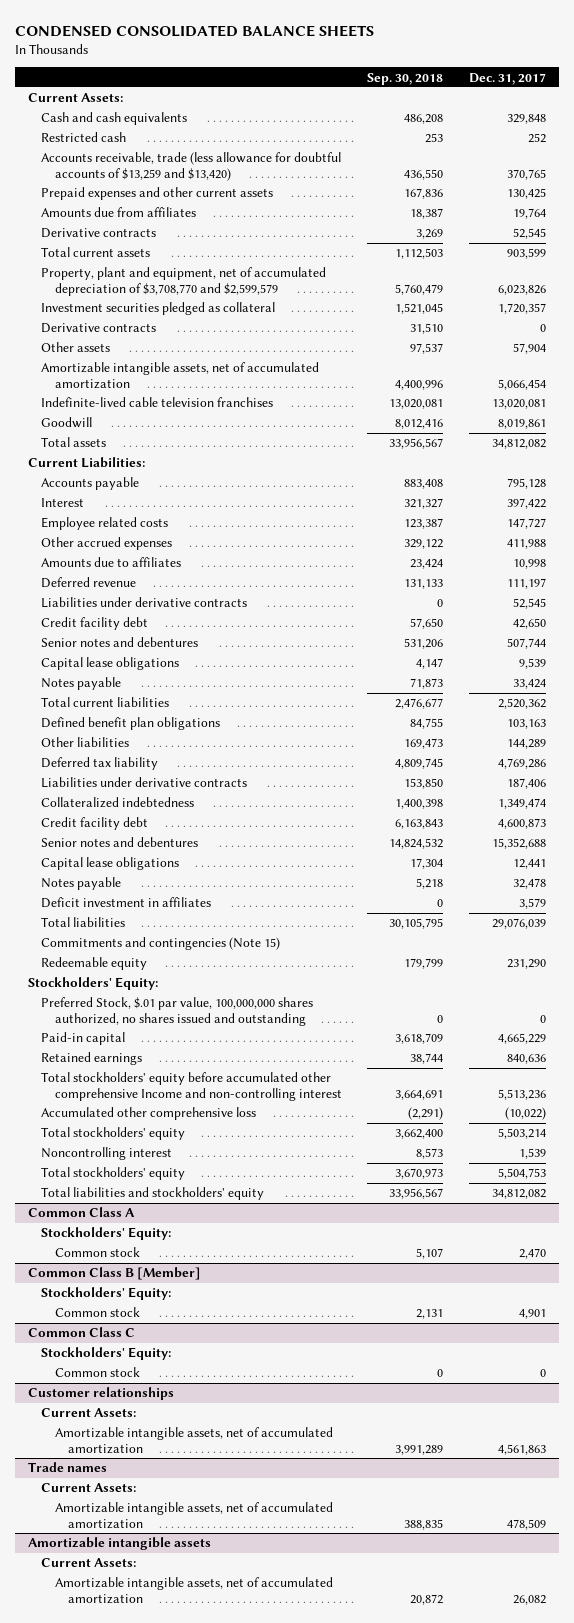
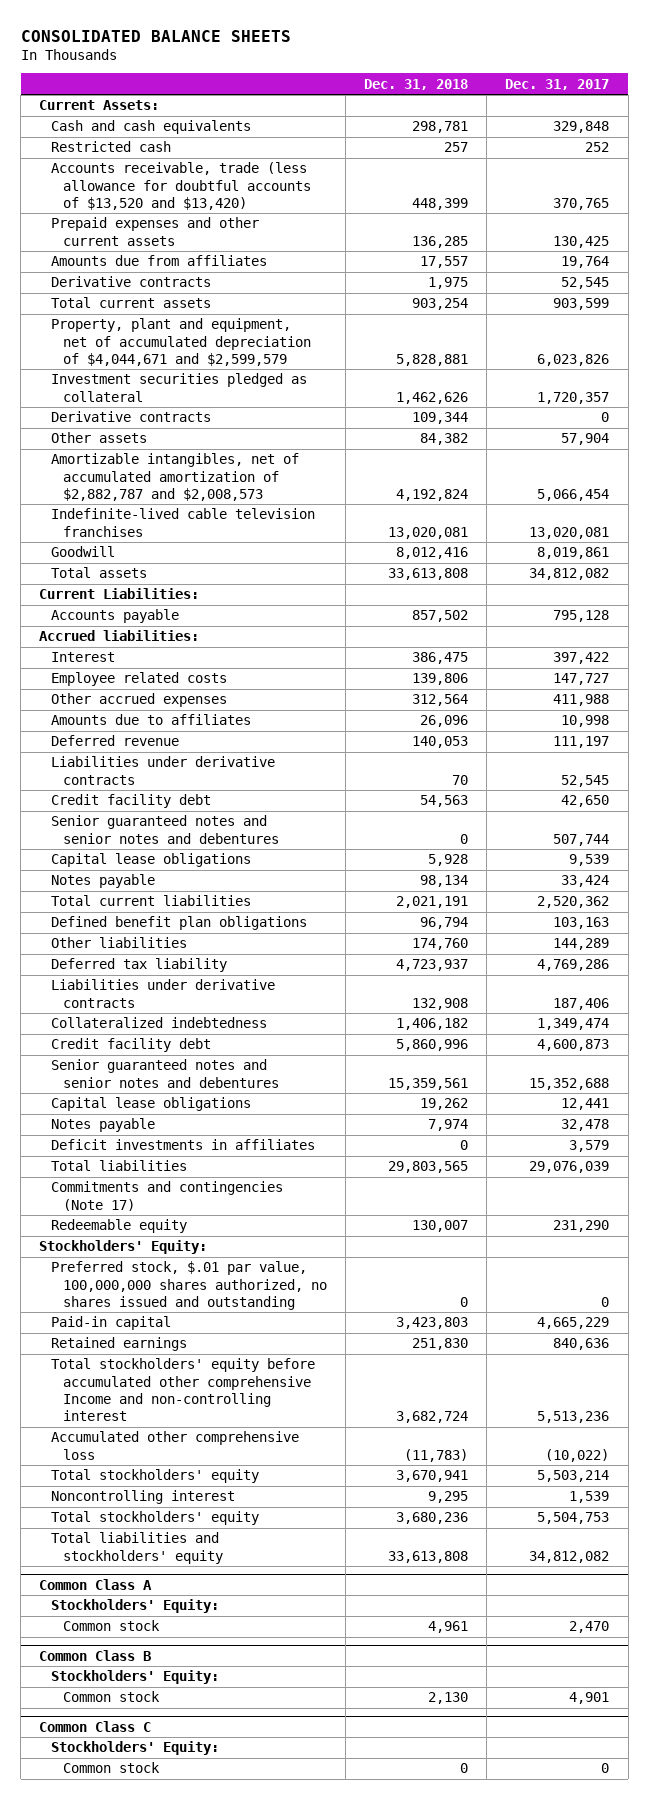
[15,24,375,37] CONDENSED CONSOLIDATED BALANCE SHEETS -> [20,29,291,42] CONSOLIDATED BALANCE SHEETS
[367,72,444,85] Sep. 30, 2018 -> none
none -> [364,78,469,90] Dec. 31, 2018
[41,152,342,181] Accounts receivable, trade (less allowance for doubtful accounts of $13,259 and $13,420) -> [51,162,311,210] Accounts receivable, trade (less allowance for doubtful accounts of $13,520 and $13,420)
[41,267,327,296] Property, plant and equipment, net of accumulated depreciation of $3,708,770 and $2,599,579 -> [51,318,311,366] Property, plant and equipment, net of accumulated depreciation of $4,044,671 and $2,599,579
[41,362,320,389] Amortizable intangible assets, net of accumulated amortization -> [51,453,300,501] Amortizable intangibles, net of accumulated amortization of $2,882,787 and $2,008,573
none -> [39,630,200,642] Accrued liabilities:
[41,637,199,648] Senior notes and debentures -> [51,815,279,844] Senior guaranteed notes and senior notes and debentures
[41,837,199,848] Senior notes and debentures -> [51,1059,279,1088] Senior guaranteed notes and senior notes and debentures
[41,897,212,909] Deficit investment in affiliates -> [51,1139,316,1151] Deficit investments in affiliates
[41,937,281,951] Commitments and contingencies (Note 15) -> [51,1181,284,1211] Commitments and contingencies (Note 17)
[41,997,314,1026] Preferred Stock, $.01 par value, 100,000,000 shares authorized, no shares issued and outstanding -> [51,1261,327,1310] Preferred stock, $.01 par value, 100,000,000 shares authorized, no shares issued and outstanding
[27,1267,201,1281] Common Class B [Member] -> [39,1649,152,1661] Common Class B
[27,1387,174,1401] Customer relationships -> none
[41,1408,137,1418] Current Assets: -> none
[54,1427,333,1454] Amortizable intangible assets, net of accumulated amortization -> none
[27,1462,107,1473] Trade names -> none
[41,1483,137,1493] Current Assets: -> none
[54,1502,333,1529] Amortizable intangible assets, net of accumulated amortization -> none
[27,1537,211,1551] Amortizable intangible assets -> none
[41,1558,137,1568] Current Assets: -> none
[54,1577,333,1604] Amortizable intangible assets, net of accumulated amortization -> none

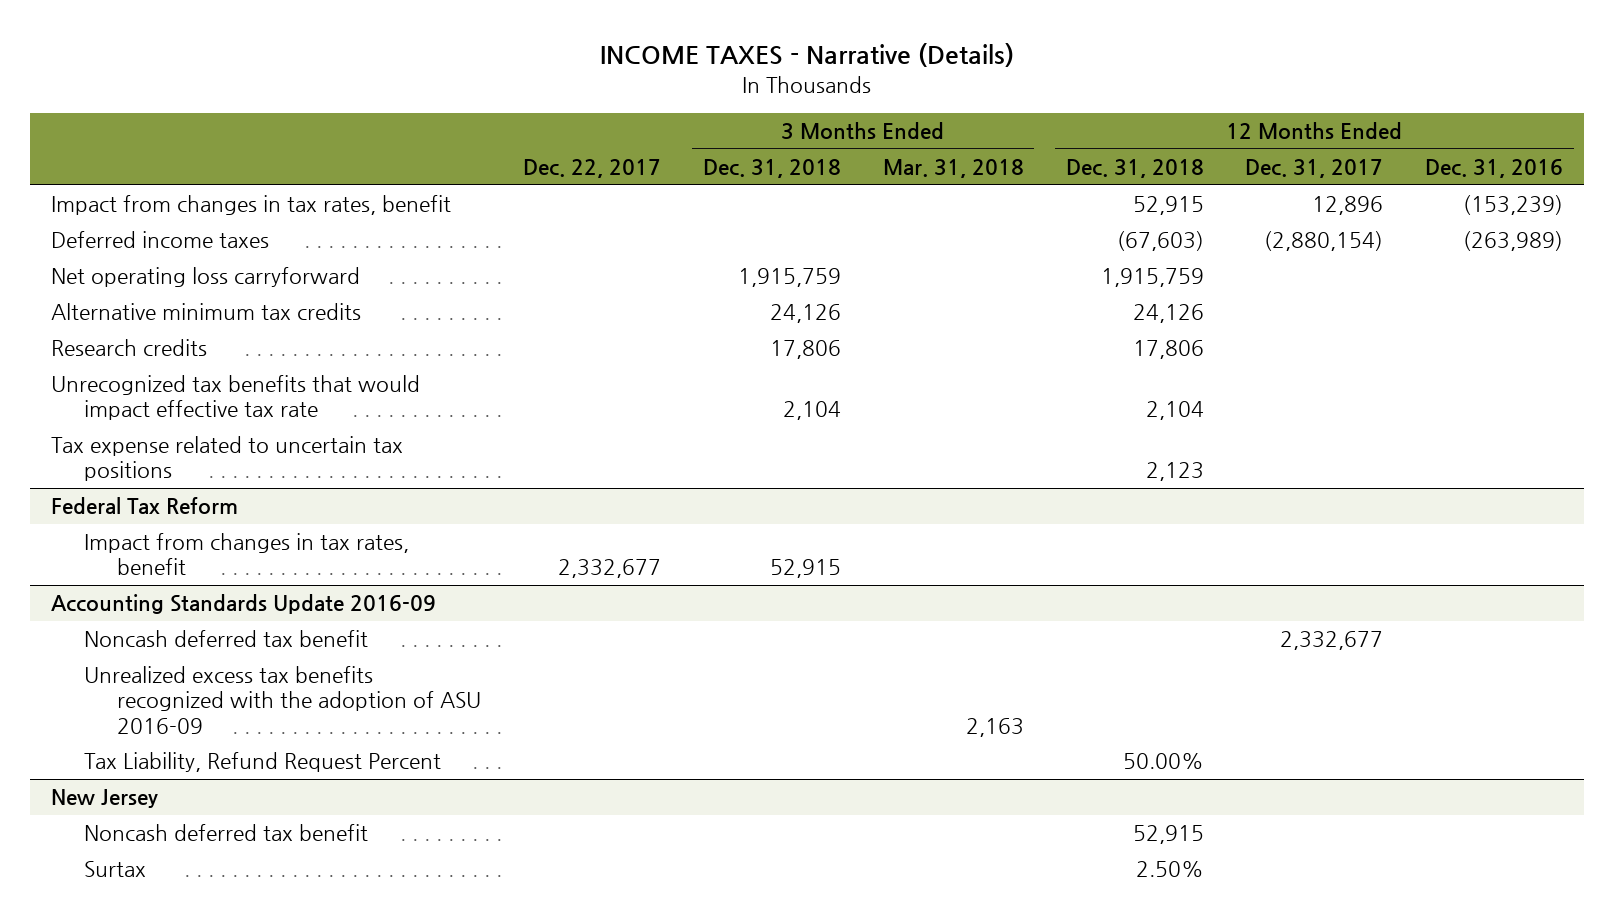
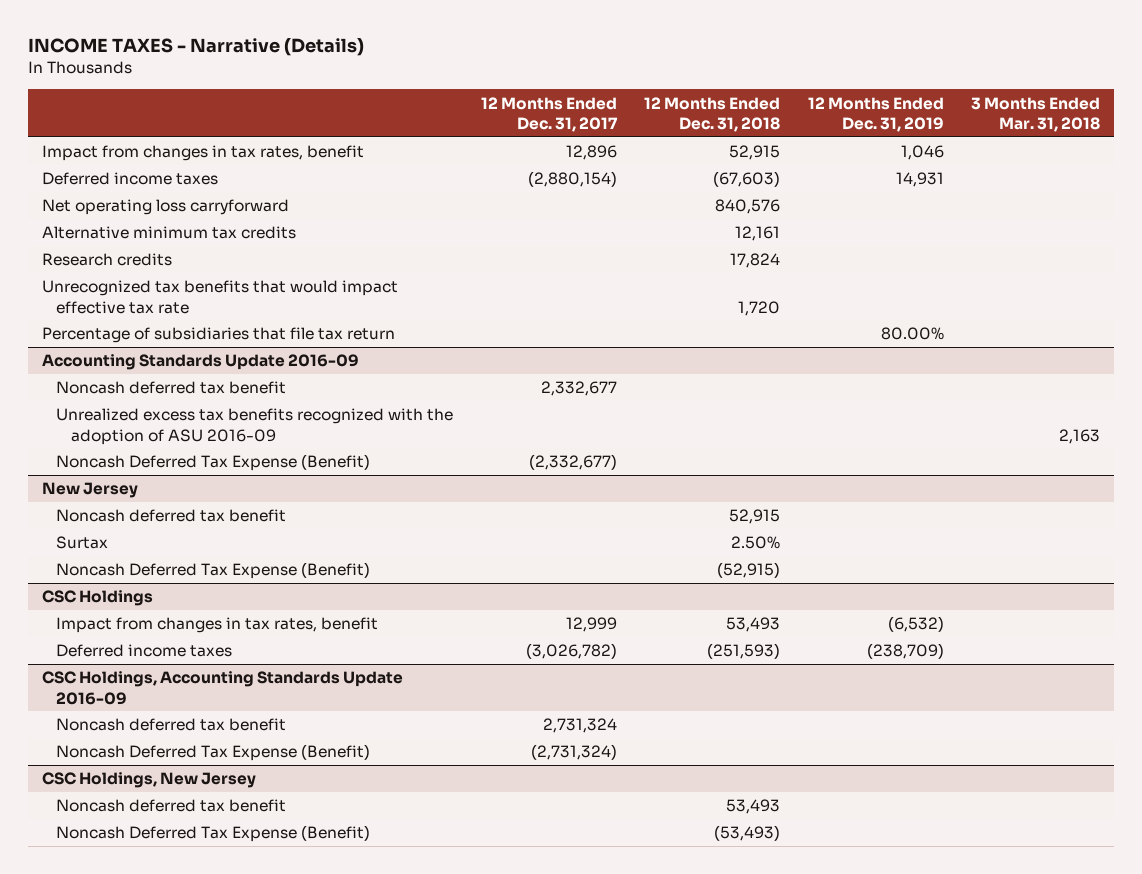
[523,159,662,179] Dec. 22, 2017 -> none
[702,159,841,179] Dec. 31, 2018 -> none
[1425,159,1564,179] Dec. 31, 2016 -> none
none -> [807,96,944,132] 12 Months Ended Dec. 31, 2019
[51,436,404,482] Tax expense related to uncertain tax positions -> none
[51,497,239,515] Federal Tax Reform -> none
[84,533,410,576] Impact from changes in tax rates, benefit -> none
[1100,268,1204,288] 1,915,759 -> [715,199,781,215] 840,576
[1132,304,1204,324] 24,126 -> [735,226,781,242] 12,161
[1132,340,1204,360] 17,806 -> [730,253,781,269] 17,824
[1145,401,1204,421] 2,104 -> [738,300,781,316] 1,720
none -> [41,327,395,344] Percentage of subsidiaries that file tax return
[84,752,442,773] Tax Liability, Refund Request Percent -> none
none -> [56,454,371,472] Noncash Deferred Tax Expense (Benefit)
none -> [56,562,371,580] Noncash Deferred Tax Expense (Benefit)
none -> [41,590,153,607] CSC Holdings
none -> [56,617,379,634] Impact from changes in tax rates, benefit
none -> [56,644,233,658] Deferred income taxes
none -> [41,671,403,705] CSC Holdings, Accounting Standards Update 2016-09
none -> [56,718,287,732] Noncash deferred tax benefit
none -> [56,744,371,762] Noncash Deferred Tax Expense (Benefit)
none -> [41,772,256,789] CSC Holdings, New Jersey
none -> [56,799,287,813] Noncash deferred tax benefit
none -> [56,825,371,843] Noncash Deferred Tax Expense (Benefit)

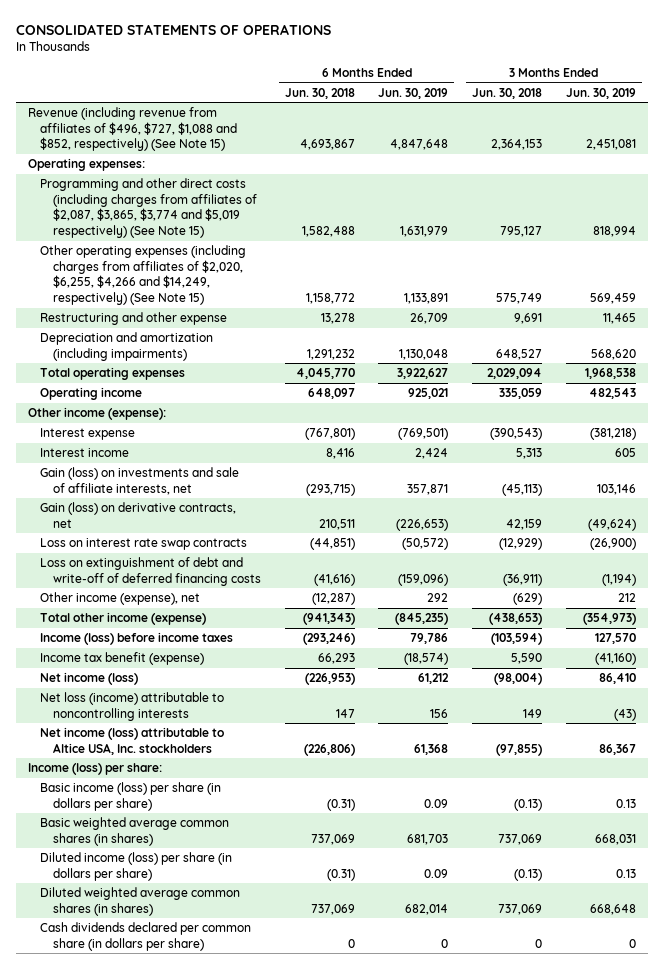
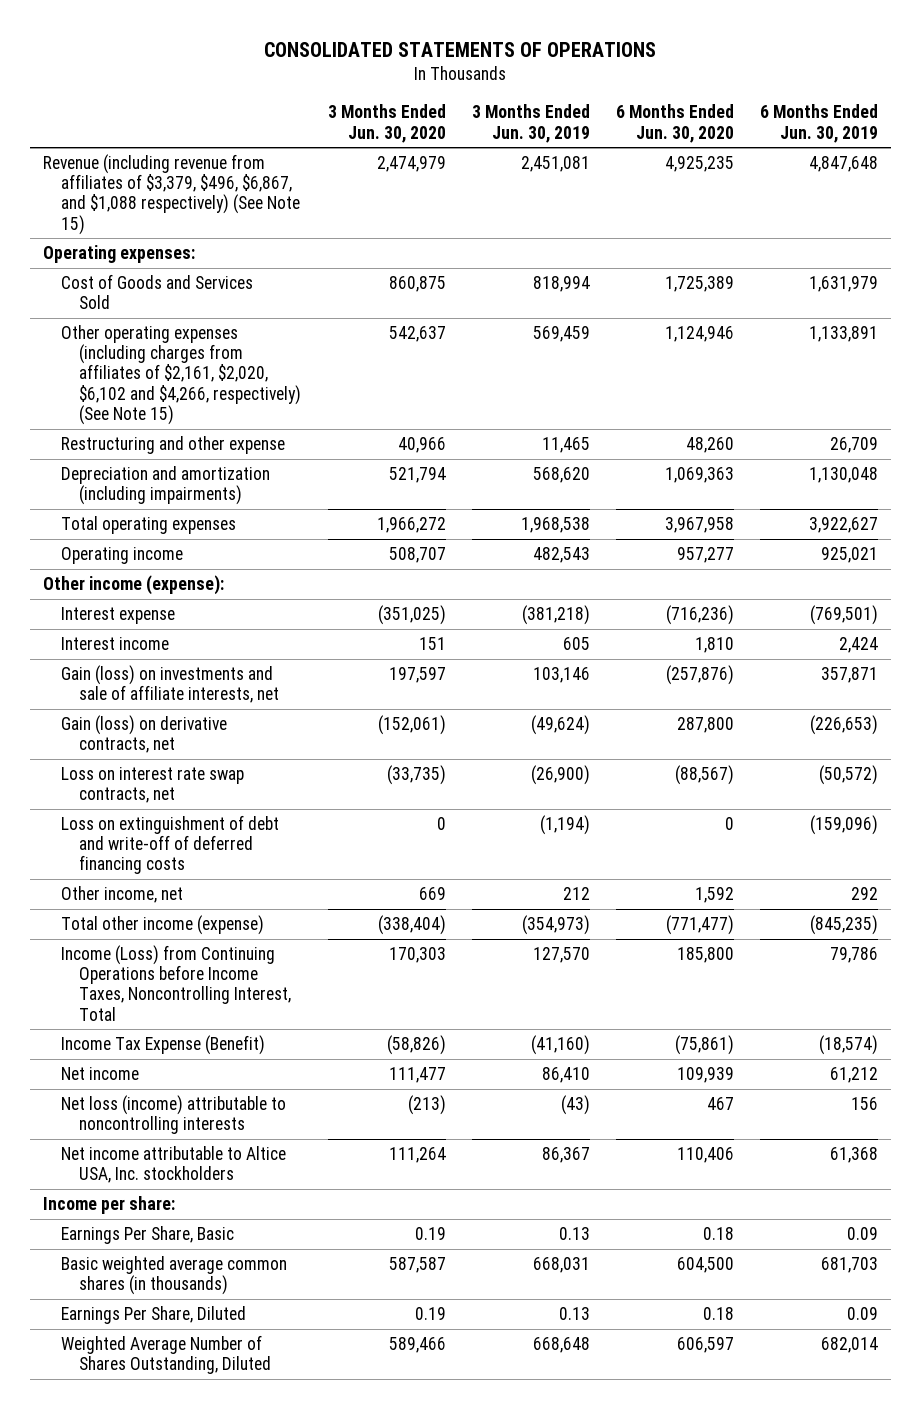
[284,87,355,99] Jun. 30, 2018 -> none
[472,87,543,99] Jun. 30, 2018 -> none
none -> [327,104,446,143] 3 Months Ended Jun. 30, 2020
none -> [615,104,734,143] 6 Months Ended Jun. 30, 2020
[27,107,238,152] Revenue (including revenue from affiliates of $496, $727, $1,088 and $852, respectively) (See Note 15) -> [42,153,301,235] Revenue (including revenue from affiliates of $3,379, $496, $6,867, and $1,088 respectively) (See Note 15)
[40,178,257,239] Programming and other direct costs (including charges from affiliates of $2,087, $3,865, $3,774 and $5,019 respectively) (See Note 15) -> [61,273,254,310] Cost of Goods and Services Sold
[40,245,247,306] Other operating expenses (including charges from affiliates of $2,020, $6,255, $4,266 and $14,249, respectively) (See Note 15) -> [61,324,302,425] Other operating expenses (including charges from affiliates of $2,161, $2,020, $6,102 and $4,266, respectively) (See Note 15)
[40,538,248,551] Loss on interest rate swap contracts -> [61,766,245,804] Loss on interest rate swap contracts, net
[40,592,201,606] Other income (expense), net -> [61,885,184,903] Other income, net
[40,632,234,646] Income (loss) before income taxes -> [61,944,292,1021] Income (Loss) from Continuing Operations before Income Taxes, Noncontrolling Interest, Total
[40,652,205,666] Income tax benefit (expense) -> [61,1034,266,1055] Income Tax Expense (Benefit)
[40,672,139,686] Net income (loss) -> [61,1066,140,1080] Net income
[40,922,252,951] Cash dividends declared per common share (in dollars per share) -> none
[40,727,225,755] Net income (loss) attributable to Altice USA, Inc. stockholders -> [61,1145,287,1184] Net income attributable to Altice USA, Inc. stockholders
[27,763,162,776] Income (loss) per share: -> [42,1195,175,1214] Income per share:
[40,782,222,811] Basic income (loss) per share (in dollars per share) -> [61,1225,235,1244] Earnings Per Share, Basic
[40,817,230,846] Basic weighted average common shares (in shares) -> [61,1255,288,1296] Basic weighted average common shares (in thousands)
[40,852,233,881] Diluted income (loss) per share (in dollars per share) -> [61,1305,247,1324] Earnings Per Share, Diluted
[40,887,241,916] Diluted weighted average common shares (in shares) -> [61,1334,272,1375] Weighted Average Number of Shares Outstanding, Diluted

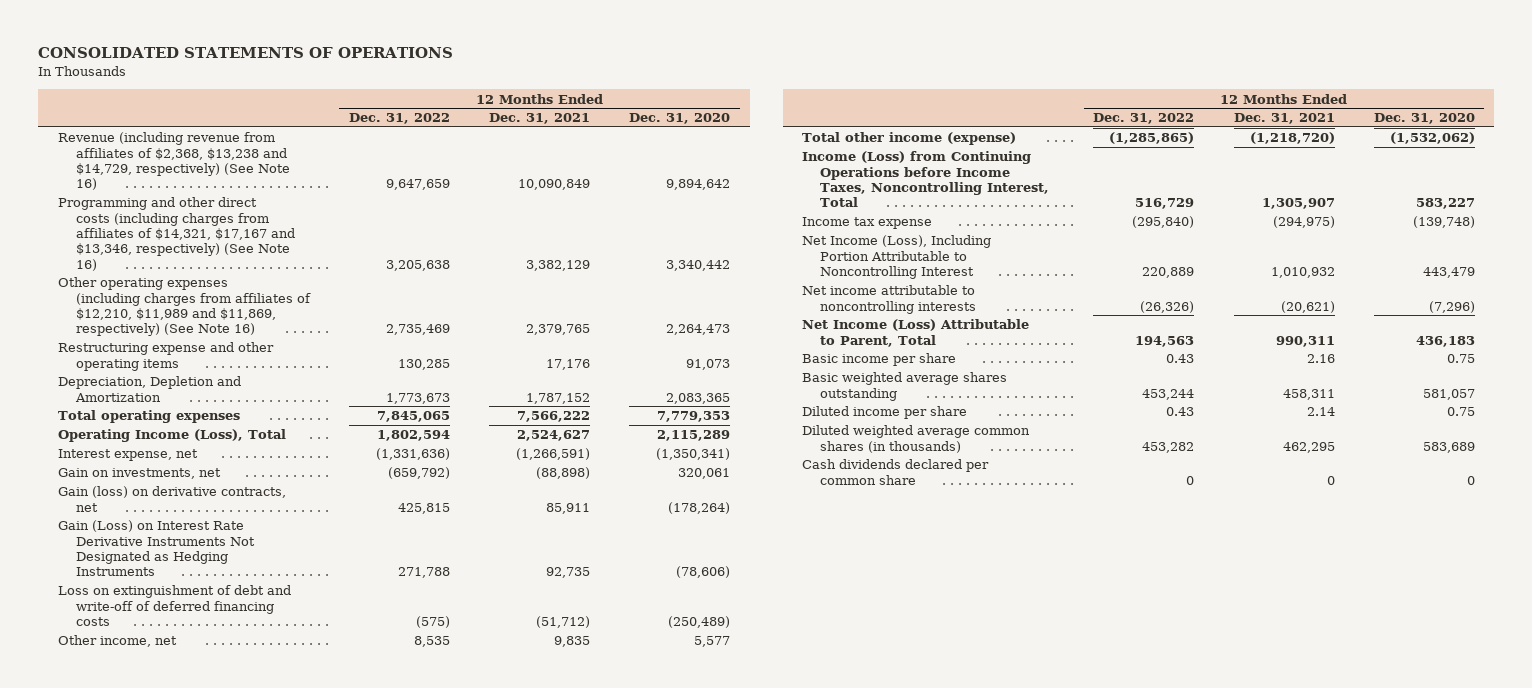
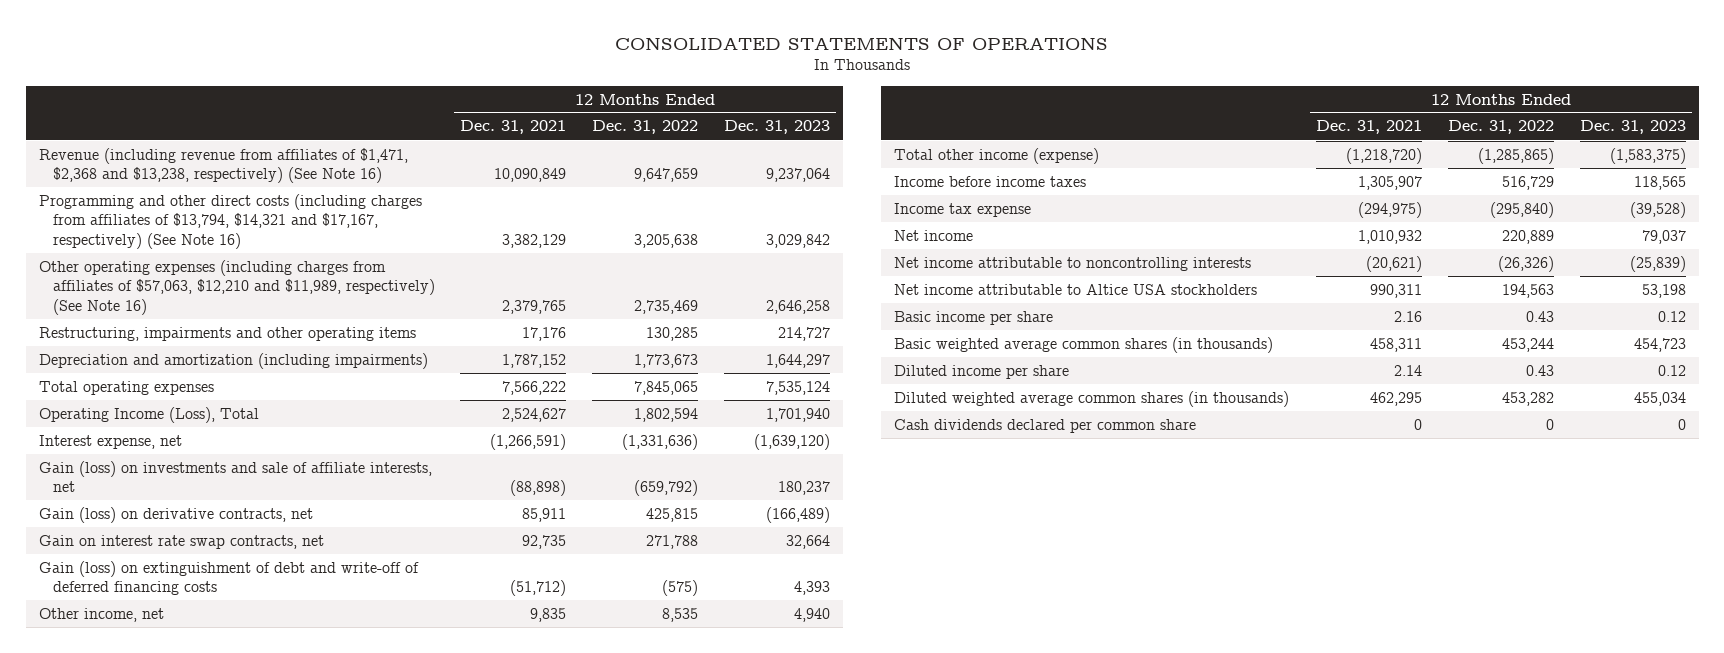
[629,113,731,125] Dec. 31, 2020 -> none
none -> [723,120,830,135] Dec. 31, 2023
[57,132,290,191] Revenue (including revenue from affiliates of $2,368, $13,238 and $14,729, respectively) (See Note 16) -> [38,147,408,184] Revenue (including revenue from affiliates of $1,471, $2,368 and $13,238, respectively) (See Note 16)
[57,197,295,271] Programming and other direct costs (including charges from affiliates of $14,321, $17,167 and $13,346, respectively) (See Note 16) -> [38,193,422,249] Programming and other direct costs (including charges from affiliates of $13,794, $14,321 and $17,167, respectively) (See Note 16)
[57,277,311,337] Other operating expenses (including charges from affiliates of $12,210, $11,989 and $11,869, respectively) (See Note 16) -> [38,259,435,315] Other operating expenses (including charges from affiliates of $57,063, $12,210 and $11,989, respectively) (See Note 16)
[57,342,274,371] Restructuring expense and other operating items -> [38,326,416,341] Restructuring, impairments and other operating items
[57,376,241,402] Depreciation, Depletion and Amortization -> [38,352,428,369] Depreciation and amortization (including impairments)
[57,468,221,480] Gain on investments, net -> [38,460,432,493] Gain (loss) on investments and sale of affiliate interests, net
[57,520,255,577] Gain (Loss) on Interest Rate Derivative Instruments Not Designated as Hedging Instruments -> [38,534,324,549] Gain on interest rate swap contracts, net
[57,585,291,626] Loss on extinguishment of debt and write-off of deferred financing costs -> [38,560,419,596] Gain (loss) on extinguishment of debt and write-off of deferred financing costs
[802,151,1050,208] Income (Loss) from Continuing Operations before Income Taxes, Noncontrolling Interest, Total -> [894,175,1087,187] Income before income taxes
[802,235,992,279] Net Income (Loss), Including Portion Attributable to Noncontrolling Interest -> [894,229,974,241] Net income
[802,319,1030,347] Net Income (Loss) Attributable to Parent, Total -> [894,283,1258,295] Net income attributable to Altice USA stockholders
[802,372,1008,401] Basic weighted average shares outstanding -> [894,336,1274,353] Basic weighted average common shares (in thousands)

